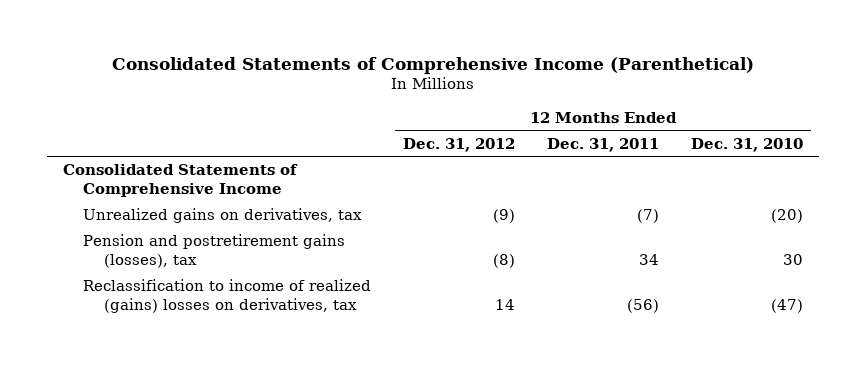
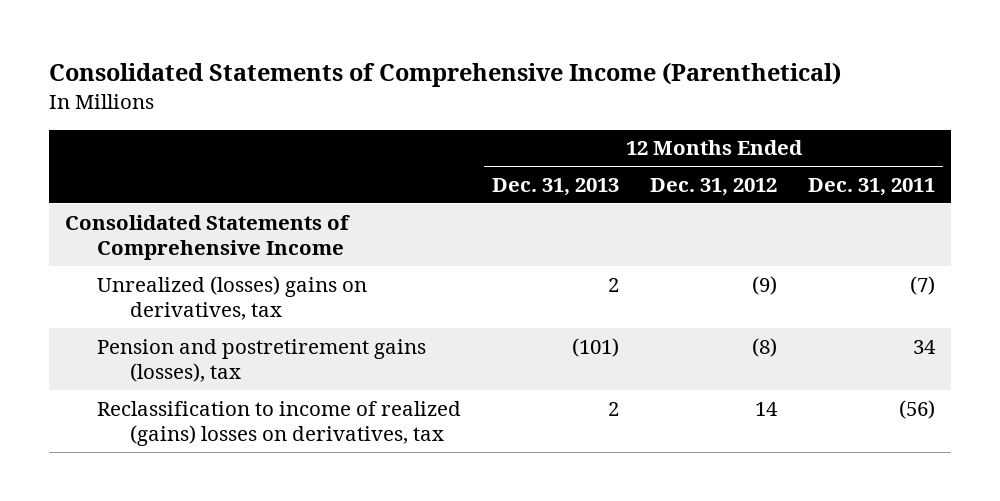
[691,137,804,152] Dec. 31, 2010 -> none
none -> [492,177,620,196] Dec. 31, 2013
[83,208,363,224] Unrealized gains on derivatives, tax -> [97,275,368,321] Unrealized (losses) gains on derivatives, tax

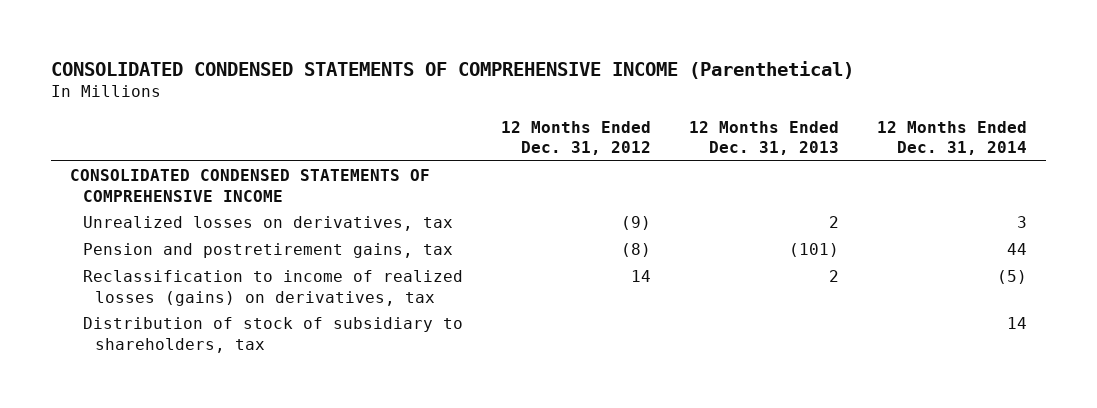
[49,62,842,88] Consolidated Statements of Comprehensive Income (Parenthetical) -> [50,60,854,79] CONSOLIDATED CONDENSED STATEMENTS OF COMPREHENSIVE INCOME (Parenthetical)
[808,177,936,196] Dec. 31, 2011 -> none
none -> [876,120,1027,156] 12 Months Ended Dec. 31, 2014
[64,214,350,261] Consolidated Statements of Comprehensive Income -> [69,169,430,202] CONSOLIDATED CONDENSED STATEMENTS OF COMPREHENSIVE INCOME
[97,275,368,321] Unrealized (losses) gains on derivatives, tax -> [82,216,453,232] Unrealized losses on derivatives, tax
[97,338,427,383] Pension and postretirement gains (losses), tax -> [82,243,453,259] Pension and postretirement gains, tax
[97,400,462,447] Reclassification to income of realized (gains) losses on derivatives, tax -> [82,270,463,306] Reclassification to income of realized losses (gains) on derivatives, tax
none -> [82,317,463,353] Distribution of stock of subsidiary to shareholders, tax

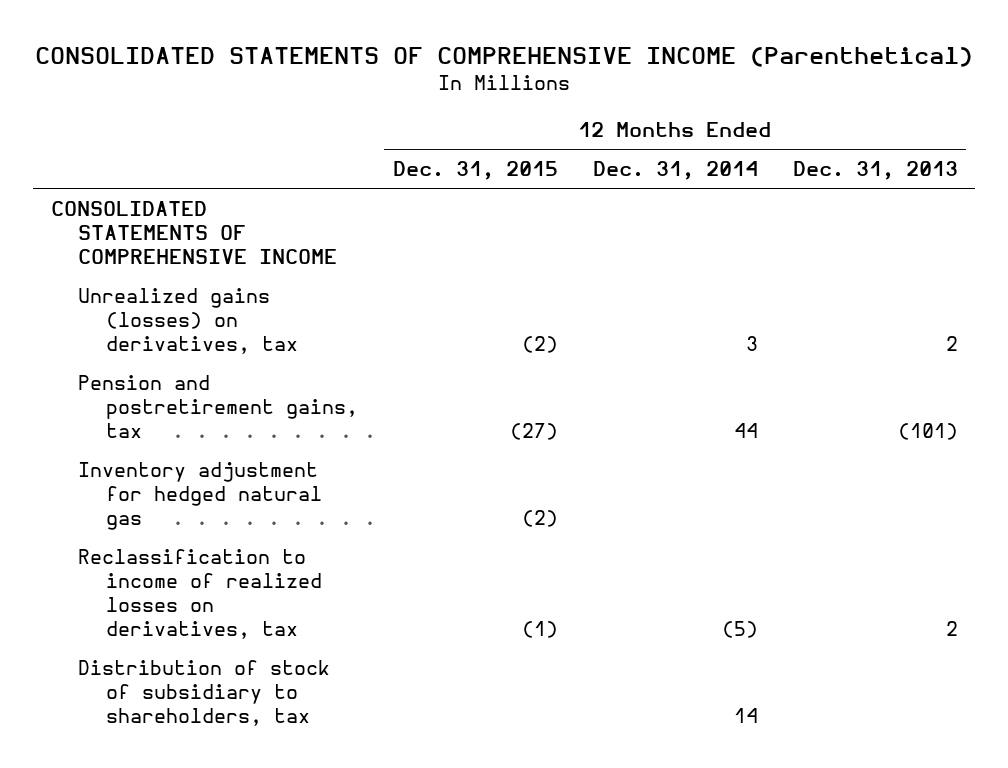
[50,60,854,79] CONSOLIDATED CONDENSED STATEMENTS OF COMPREHENSIVE INCOME (Parenthetical) -> [35,46,974,67] CONSOLIDATED STATEMENTS OF COMPREHENSIVE INCOME (Parenthetical)
[500,120,651,156] 12 Months Ended Dec. 31, 2012 -> none
none -> [393,161,559,181] Dec. 31, 2015
[69,169,430,202] CONSOLIDATED CONDENSED STATEMENTS OF COMPREHENSIVE INCOME -> [50,201,338,265] CONSOLIDATED STATEMENTS OF COMPREHENSIVE INCOME
[82,216,453,232] Unrealized losses on derivatives, tax -> [78,288,299,355] Unrealized gains (losses) on derivatives, tax
none -> [78,462,323,531] Inventory adjustment for hedged natural gas
[82,270,463,306] Reclassification to income of realized losses (gains) on derivatives, tax -> [78,549,323,640] Reclassification to income of realized losses on derivatives, tax

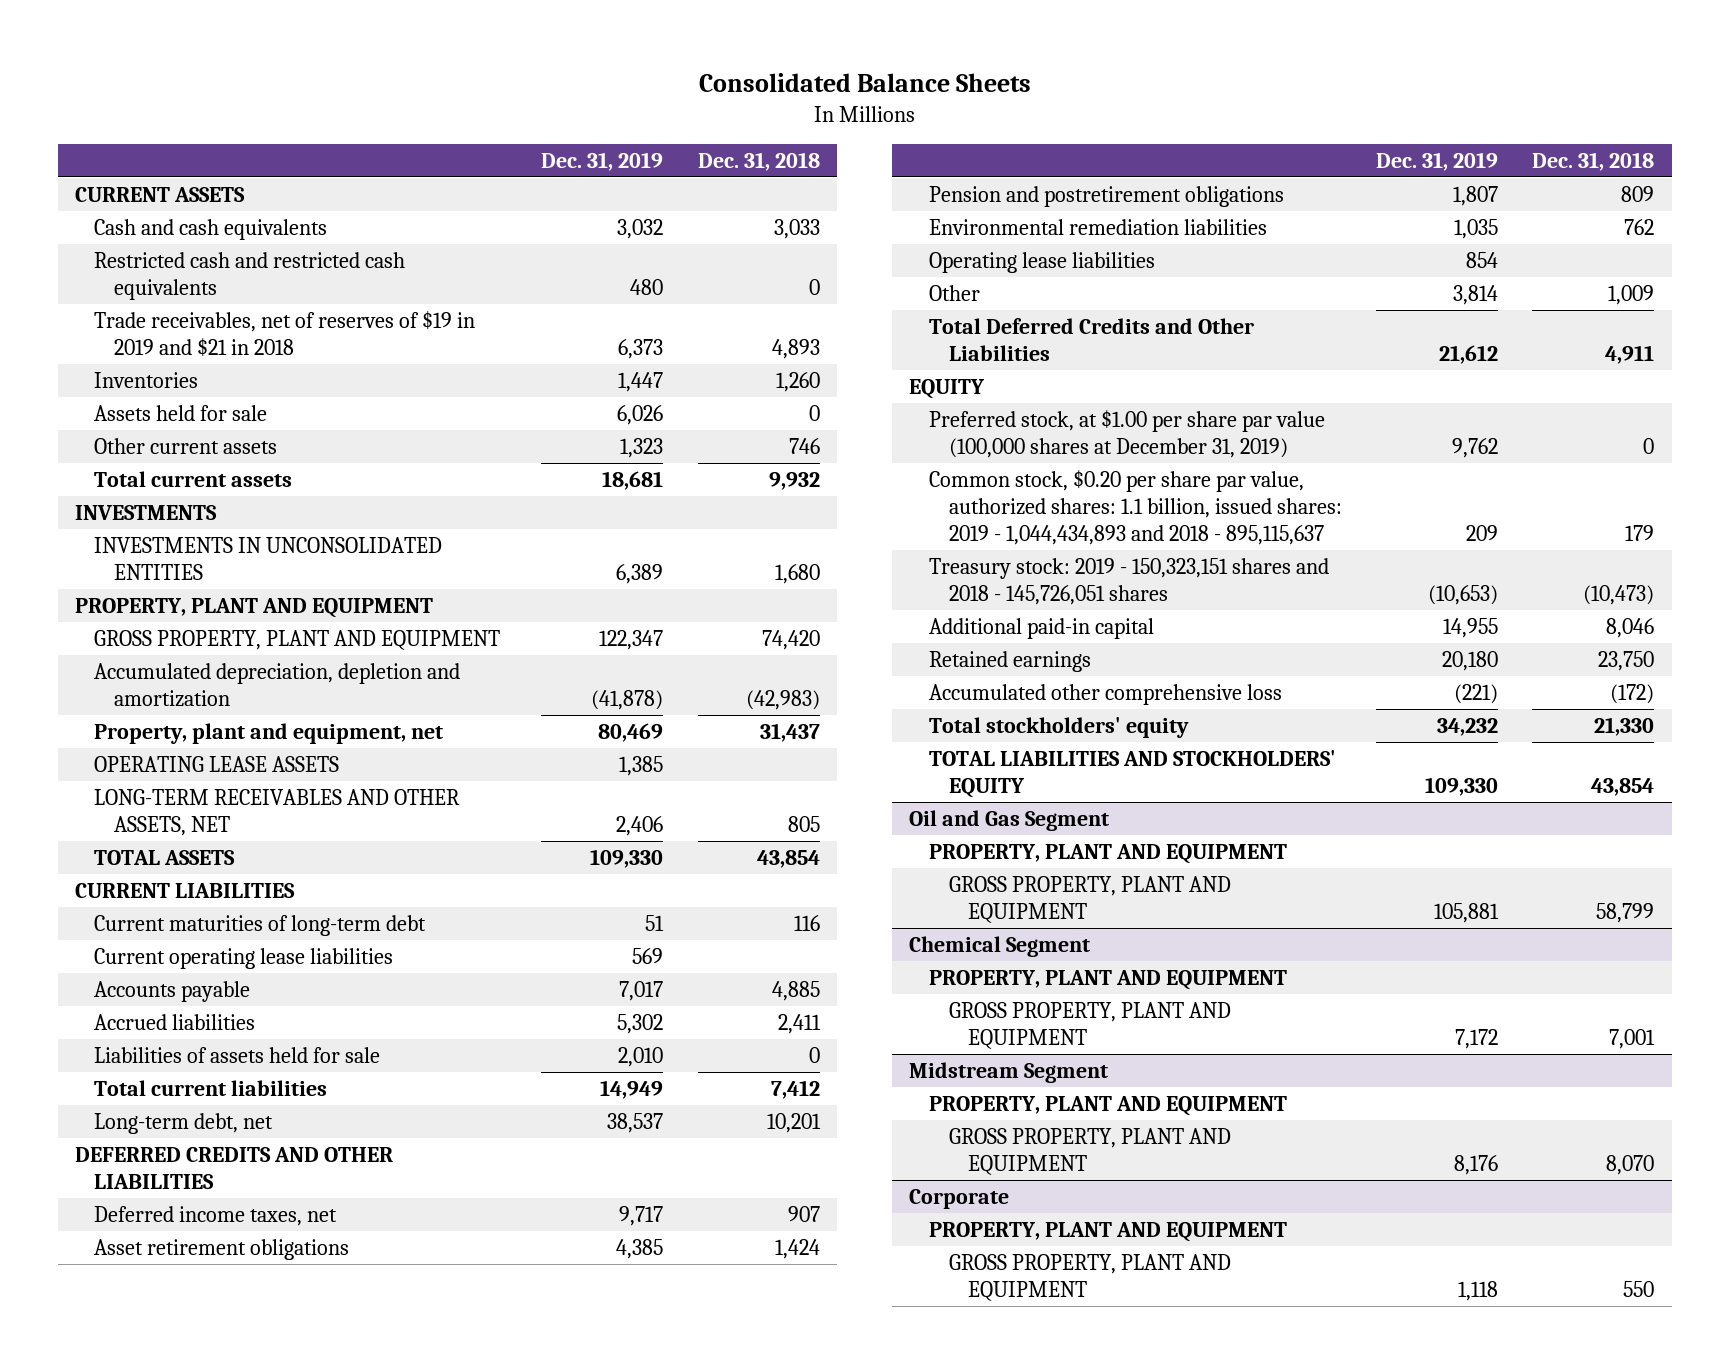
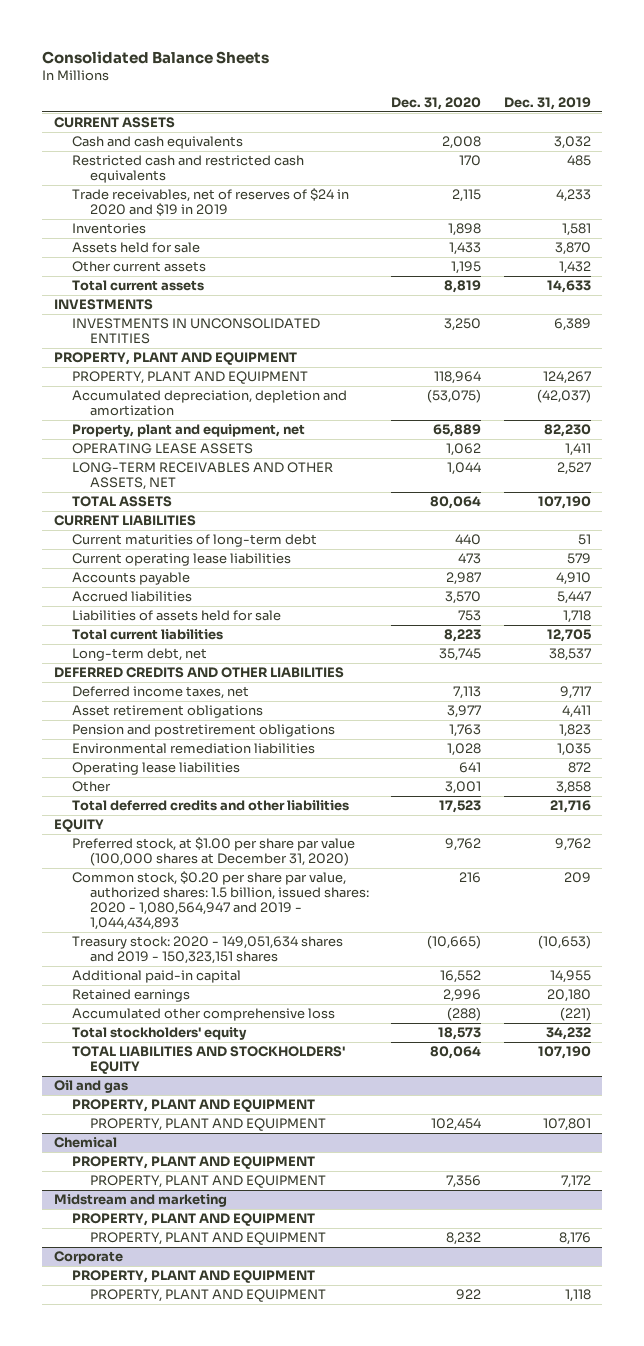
[697,151,820,171] Dec. 31, 2018 -> none
none -> [391,97,482,111] Dec. 31, 2020
[630,278,664,295] 480 -> [566,155,591,167] 485
[94,311,476,357] Trade receivables, net of reserves of $19 in 2019 and $21 in 2018 -> [71,188,349,217] Trade receivables, net of reserves of $24 in 2020 and $19 in 2019
[618,338,664,359] 6,373 -> [555,189,591,203] 4,233
[618,372,664,393] 1,447 -> [561,223,591,237] 1,581
[617,405,664,426] 6,026 -> [554,242,591,256] 3,870
[620,438,664,459] 1,323 -> [558,261,591,275] 1,432
[602,471,664,491] 18,681 -> [546,280,591,294] 14,633
[94,630,501,651] GROSS PROPERTY, PLANT AND EQUIPMENT -> [71,371,308,385] PROPERTY, PLANT AND EQUIPMENT
[599,630,664,651] 122,347 -> [542,371,591,385] 124,267
[591,689,664,710] (41,878) -> [536,389,591,404] (42,037)
[598,723,664,743] 80,469 -> [543,424,591,438] 82,230
[619,756,664,777] 1,385 -> [564,443,591,457] 1,411
[616,815,664,836] 2,406 -> [556,462,591,476] 2,527
[590,849,664,869] 109,330 -> [537,496,591,510] 107,190
[632,948,664,965] 569 -> [566,553,591,565] 579
[619,981,664,1002] 7,017 -> [555,572,591,586] 4,910
[617,1014,664,1035] 5,302 -> [556,591,591,605] 5,447
[618,1047,664,1068] 2,010 -> [562,610,591,624] 1,718
[600,1080,664,1100] 14,949 -> [546,629,591,643] 12,705
[616,1239,664,1260] 4,385 -> [561,705,591,719] 4,411
[1452,186,1498,207] 1,807 -> [558,724,591,738] 1,823
[1465,252,1498,269] 854 -> [567,762,591,774] 872
[1452,285,1498,306] 3,814 -> [555,781,591,795] 3,858
[928,318,1254,361] Total Deferred Credits and Other Liabilities -> [71,800,349,812] Total deferred credits and other liabilities
[1438,344,1498,364] 21,612 -> [549,800,591,814] 21,716
[928,410,1325,458] Preferred stock, at $1.00 per share par value (100,000 shares at December 31, 2019) -> [71,837,355,867] Preferred stock, at $1.00 per share par value (100,000 shares at December 31, 2020)
[928,470,1342,545] Common stock, $0.20 per share par value, authorized shares: 1.1 billion, issued shares: 2019 - 1,044,434,893 and 2018 - 895,115,637 -> [71,871,369,931] Common stock, $0.20 per share par value, authorized shares: 1.5 billion, issued shares: 2020 - 1,080,564,947 and 2019 - 1,044,434,893
[928,558,1329,605] Treasury stock: 2019 - 150,323,151 shares and 2018 - 145,726,051 shares -> [71,936,343,965] Treasury stock: 2020 - 149,051,634 shares and 2019 - 150,323,151 shares
[1424,776,1498,796] 109,330 -> [537,1046,591,1060] 107,190
[909,810,1110,832] Oil and Gas Segment -> [53,1080,128,1094] Oil and gas
[948,876,1231,923] GROSS PROPERTY, PLANT AND EQUIPMENT -> [89,1118,326,1132] PROPERTY, PLANT AND EQUIPMENT
[1433,902,1499,923] 105,881 -> [542,1118,591,1132] 107,801
[909,936,1091,958] Chemical Segment -> [53,1137,117,1149] Chemical
[948,1002,1231,1049] GROSS PROPERTY, PLANT AND EQUIPMENT -> [89,1175,326,1189] PROPERTY, PLANT AND EQUIPMENT
[909,1062,1109,1084] Midstream Segment -> [53,1194,227,1208] Midstream and marketing
[948,1128,1231,1175] GROSS PROPERTY, PLANT AND EQUIPMENT -> [89,1232,326,1246] PROPERTY, PLANT AND EQUIPMENT
[948,1254,1231,1301] GROSS PROPERTY, PLANT AND EQUIPMENT -> [89,1289,326,1303] PROPERTY, PLANT AND EQUIPMENT

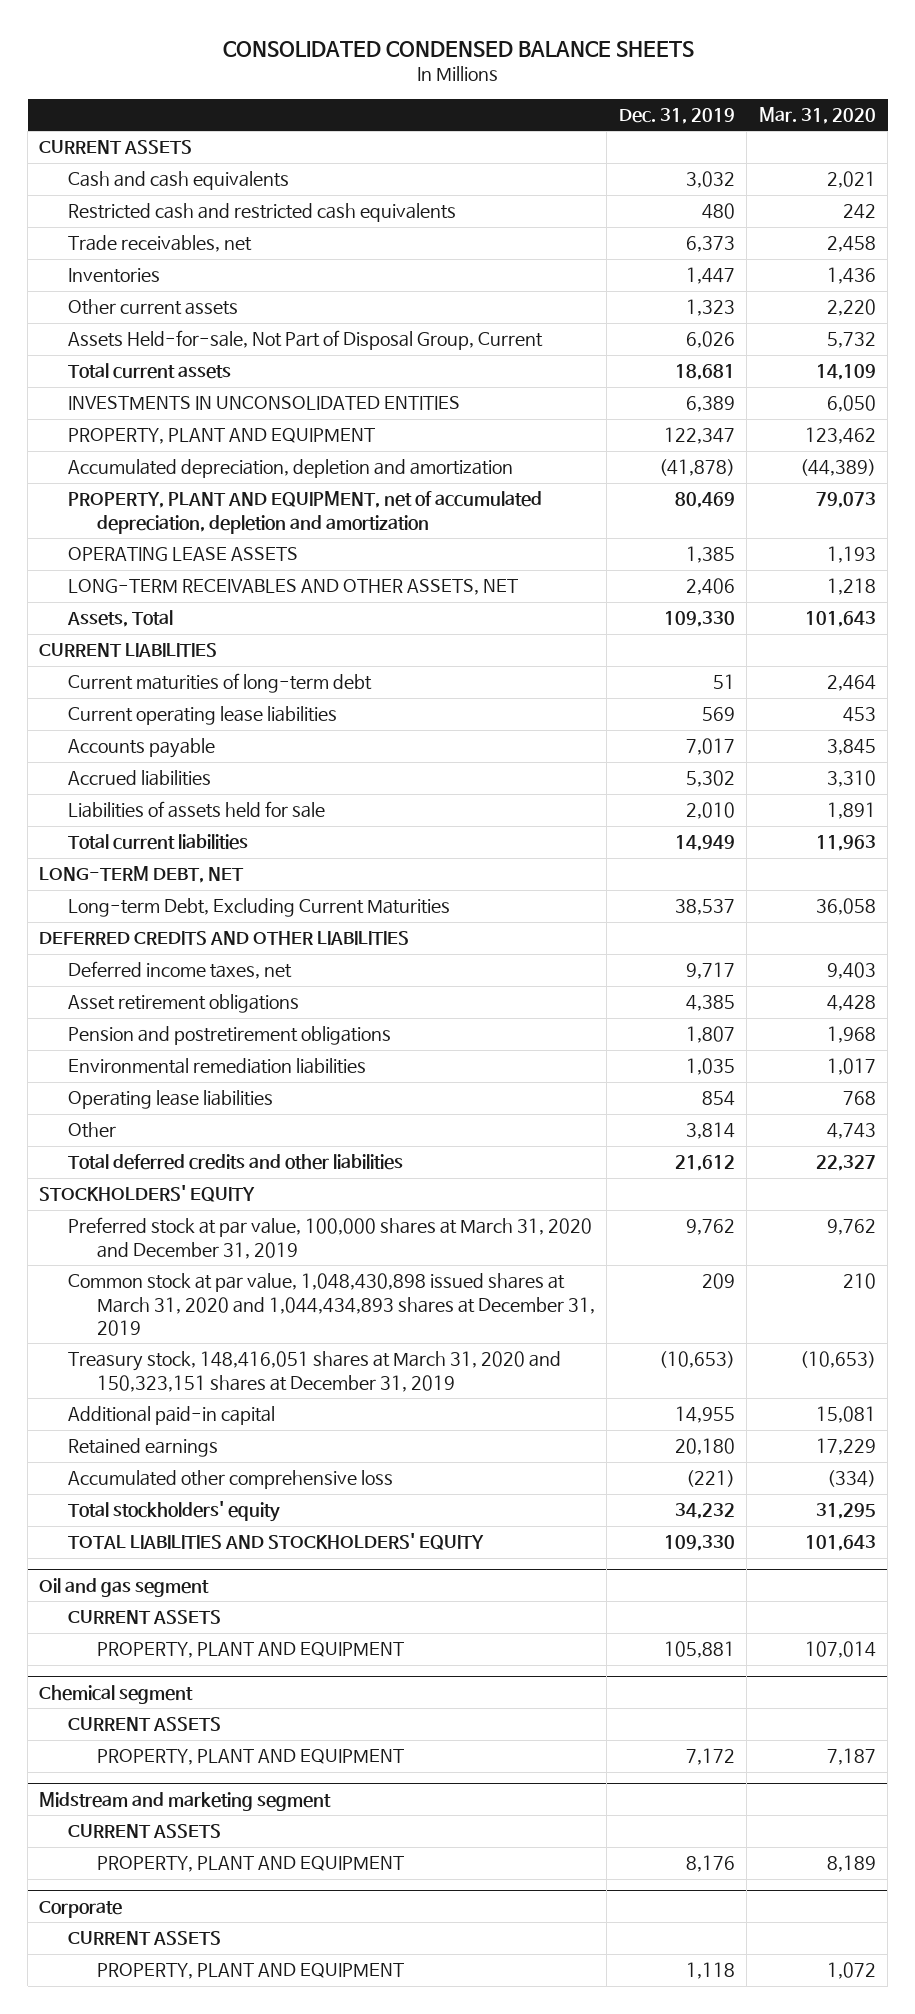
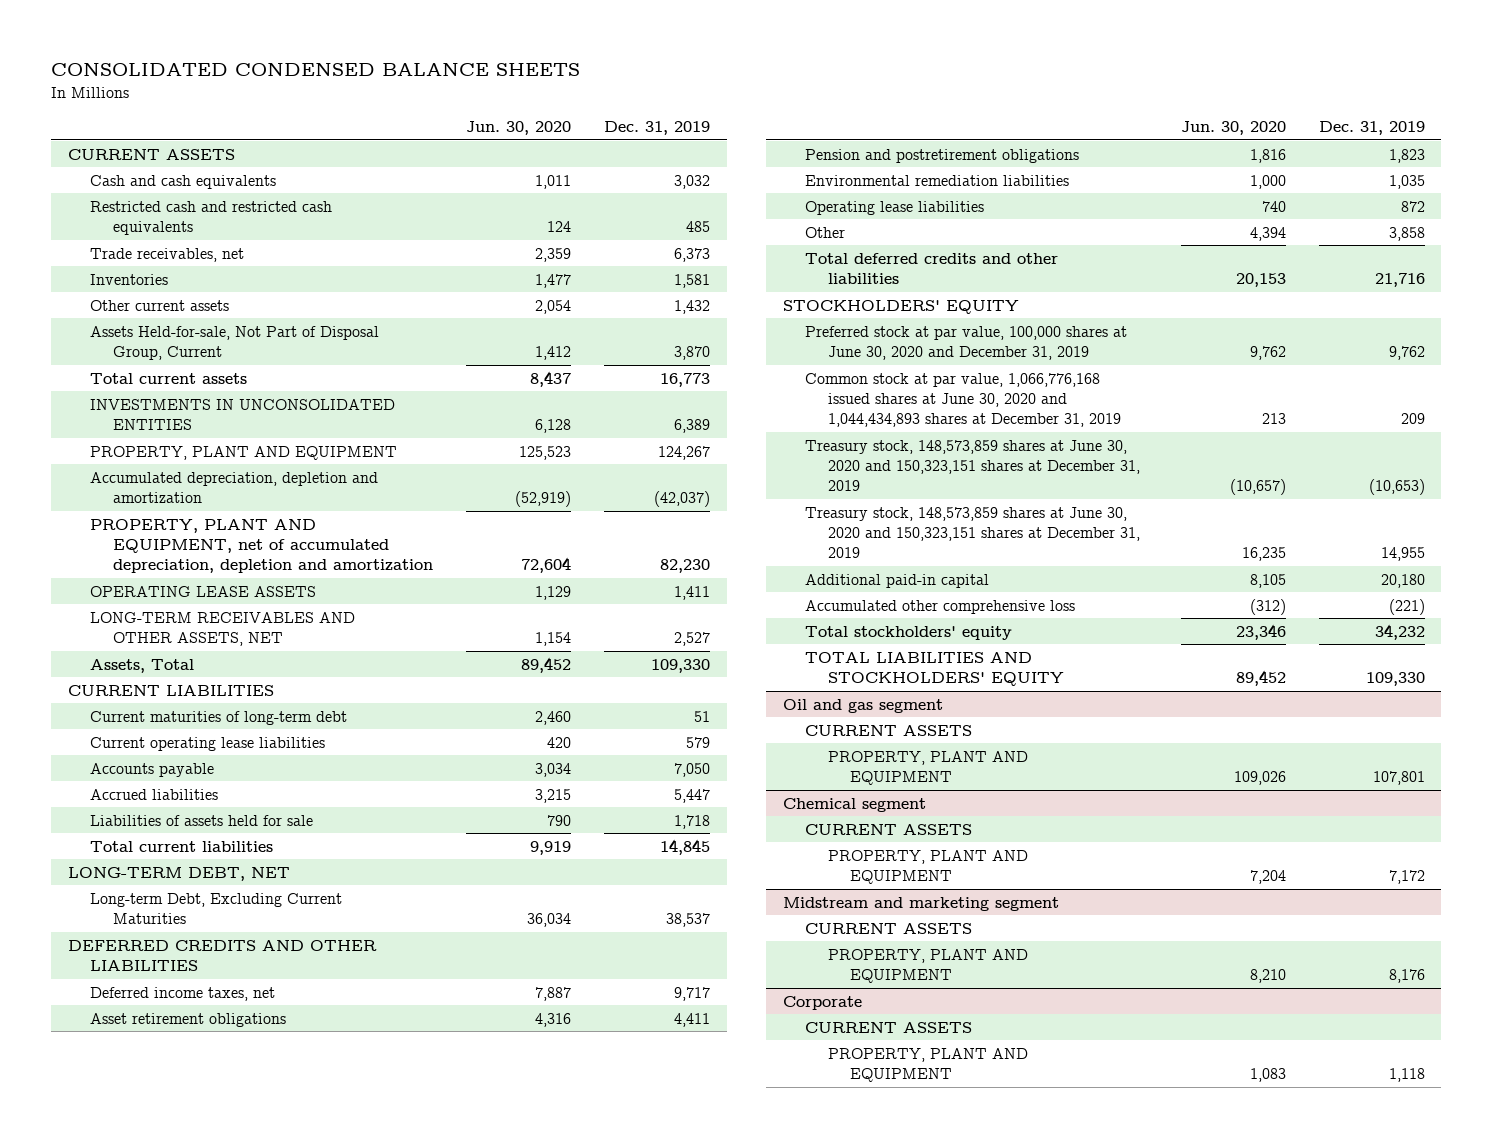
[758,106,876,124] Mar. 31, 2020 -> none
none -> [465,121,571,136] Jun. 30, 2020
[701,203,735,220] 480 -> [686,221,711,233] 485
[685,267,735,285] 1,447 -> [674,273,711,288] 1,581
[685,299,735,317] 1,323 -> [674,299,711,314] 1,432
[685,331,735,349] 6,026 -> [674,346,711,361] 3,870
[674,364,735,381] 18,681 -> [660,372,711,387] 16,773
[663,427,735,445] 122,347 -> [658,445,711,460] 124,267
[658,459,735,477] (41,878) -> [654,491,711,508] (42,037)
[674,492,735,509] 80,469 -> [660,559,711,574] 82,230
[685,546,735,564] 1,385 -> [674,585,711,600] 1,411
[685,578,735,596] 2,406 -> [674,632,711,647] 2,527
[701,707,735,722] 569 -> [686,736,711,748] 579
[685,738,735,756] 7,017 -> [674,762,711,777] 7,050
[685,770,735,788] 5,302 -> [674,788,711,803] 5,447
[685,802,735,820] 2,010 -> [674,814,711,829] 1,718
[674,835,735,852] 14,949 -> [660,838,711,855] 14,845
[685,995,735,1012] 4,385 -> [674,1012,711,1027] 4,411
[685,1026,735,1044] 1,807 -> [1388,148,1425,163] 1,823
[701,1091,735,1107] 854 -> [1400,200,1425,212] 872
[685,1122,735,1140] 3,814 -> [1388,226,1425,241] 3,858
[674,1155,735,1172] 21,612 -> [1374,273,1425,288] 21,716
[68,1438,219,1458] Retained earnings -> none
[68,1217,593,1259] Preferred stock at par value, 100,000 shares at March 31, 2020 and December 31, 2019 -> [805,325,1128,361] Preferred stock at par value, 100,000 shares at June 30, 2020 and December 31, 2019
[68,1273,595,1337] Common stock at par value, 1,048,430,898 issued shares at March 31, 2020 and 1,044,434,893 shares at December 31, 2019 -> [805,372,1121,428] Common stock at par value, 1,066,776,168 issued shares at June 30, 2020 and 1,044,434,893 shares at December 31, 2019
[68,1351,562,1392] Treasury stock, 148,416,051 shares at March 31, 2020 and 150,323,151 shares at December 31, 2019 -> [805,439,1140,492] Treasury stock, 148,573,859 shares at June 30, 2020 and 150,323,151 shares at December 31, 2019
none -> [805,506,1140,559] Treasury stock, 148,573,859 shares at June 30, 2020 and 150,323,151 shares at December 31, 2019
[674,1406,735,1424] 14,955 -> [1380,573,1425,588] 20,180
[663,1641,735,1659] 105,881 -> [1372,771,1425,786] 107,801

